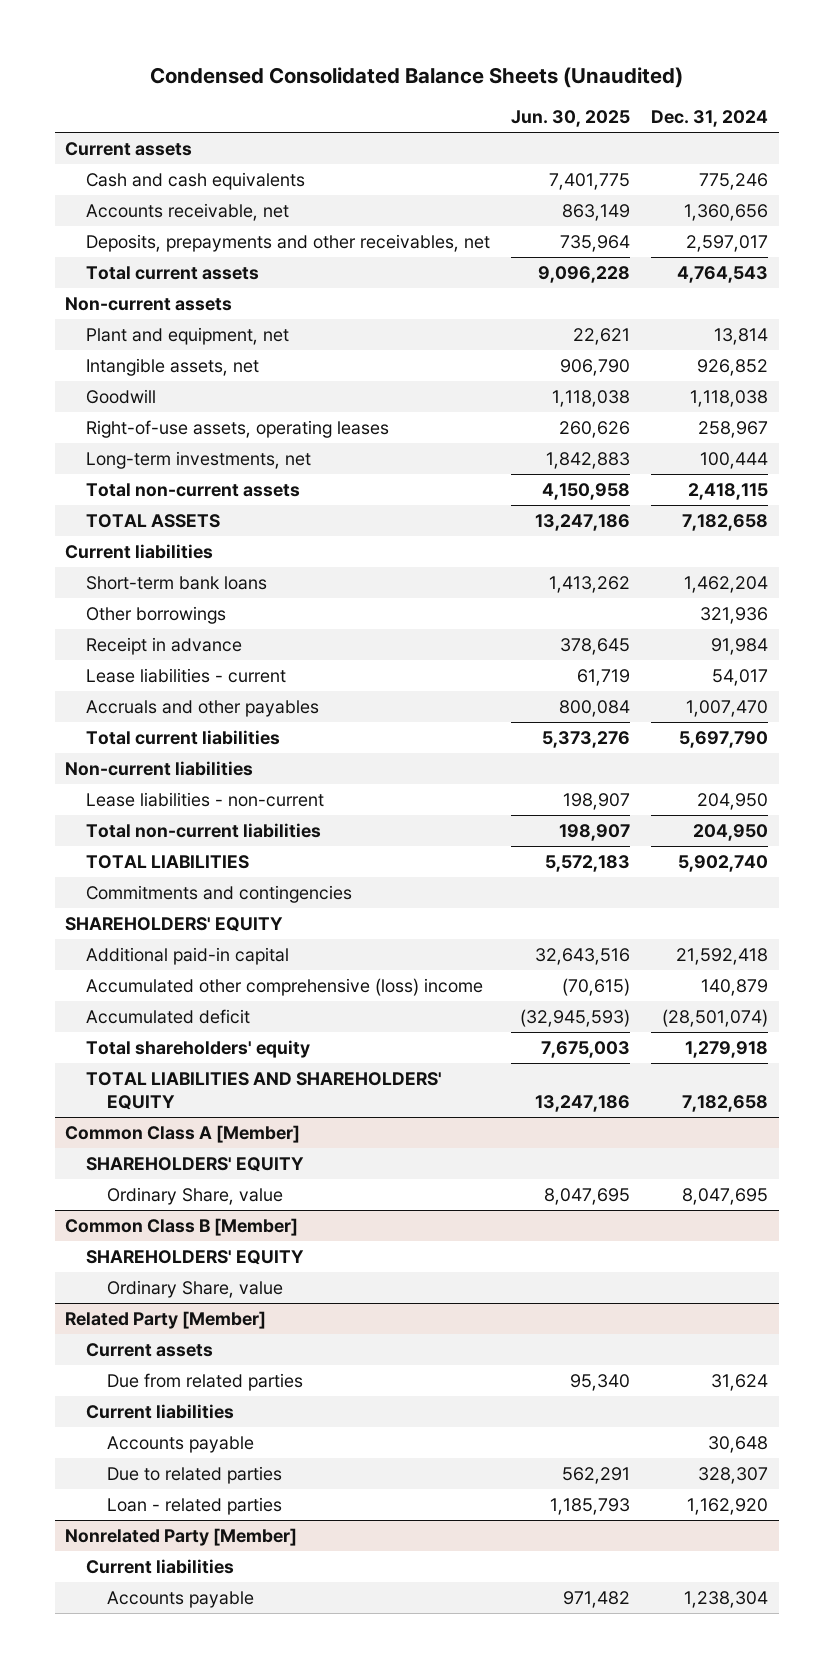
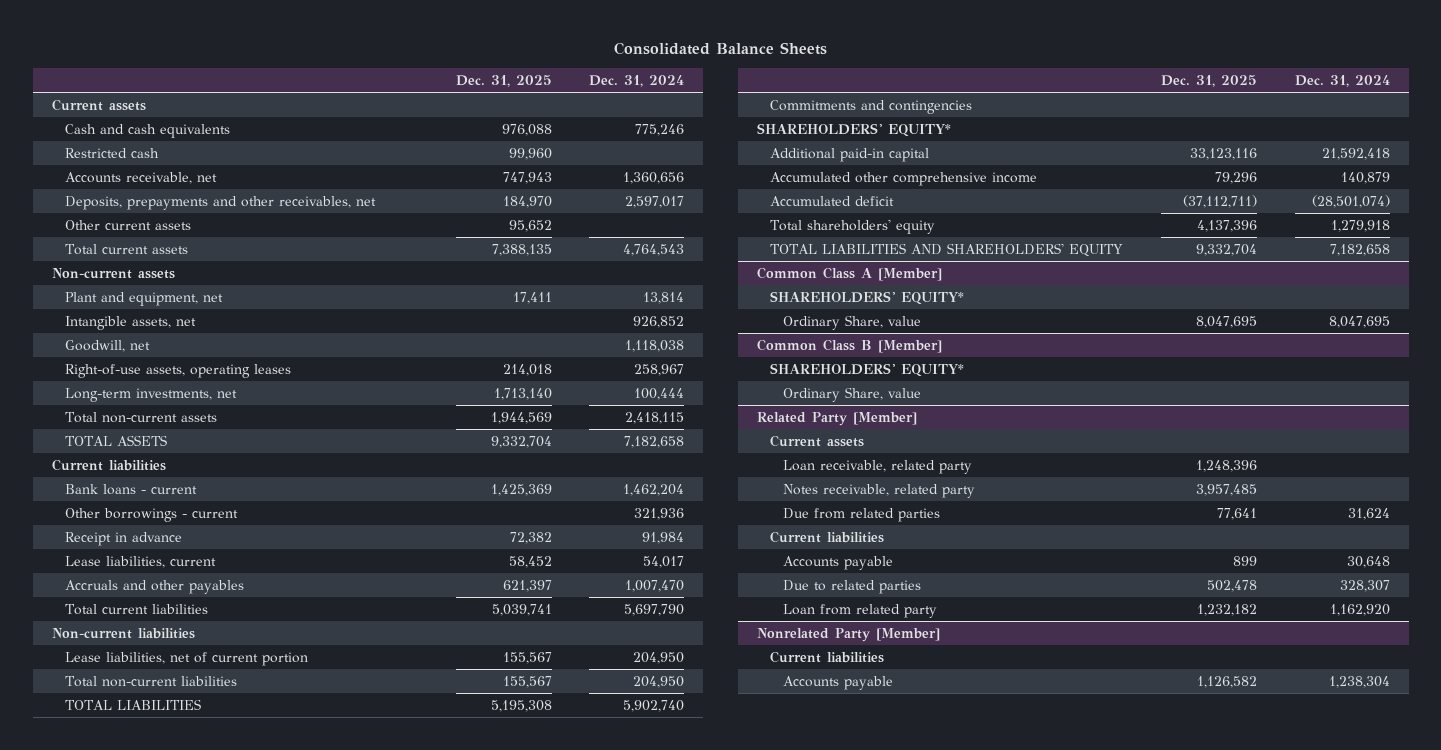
[149,66,683,88] Condensed Consolidated Balance Sheets (Unaudited) -> [613,42,827,56] Consolidated Balance Sheets
[511,110,631,128] Jun. 30, 2025 -> none
none -> [455,75,552,88] Dec. 31, 2025
none -> [64,147,159,158] Restricted cash
none -> [64,219,191,230] Other current assets
[86,389,157,405] Goodwill -> [64,339,150,352] Goodwill, net
[86,576,268,591] Short-term bank loans -> [64,483,197,495] Bank loans - current
[86,606,227,625] Other borrowings -> [64,507,238,522] Other borrowings - current
[86,668,287,684] Lease liabilities - current -> [64,555,216,568] Lease liabilities, current
[86,792,325,808] Lease liabilities - non-current -> [64,651,308,666] Lease liabilities, net of current portion
[65,917,284,933] SHAREHOLDERS' EQUITY -> [757,122,952,137] SHAREHOLDERS' EQUITY*
[86,978,484,997] Accumulated other comprehensive (loss) income -> [770,171,1038,186] Accumulated other comprehensive income
[86,1157,305,1173] SHAREHOLDERS' EQUITY -> [770,290,965,305] SHAREHOLDERS' EQUITY*
[86,1250,305,1266] SHAREHOLDERS' EQUITY -> [770,362,965,377] SHAREHOLDERS' EQUITY*
none -> [783,459,973,474] Loan receivable, related party
none -> [783,483,976,498] Notes receivable, related party
[106,1497,282,1516] Loan - related parties -> [783,603,938,618] Loan from related party

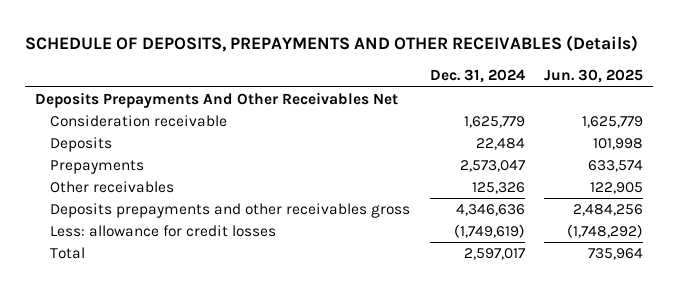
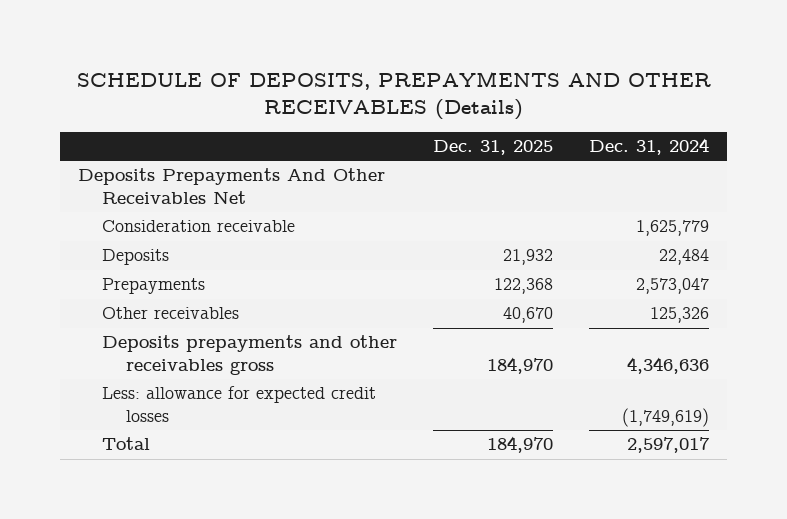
[544,69,644,84] Jun. 30, 2025 -> none
none -> [433,140,554,156] Dec. 31, 2025
[50,224,277,237] Less: allowance for credit losses -> [102,386,377,422] Less: allowance for expected credit losses

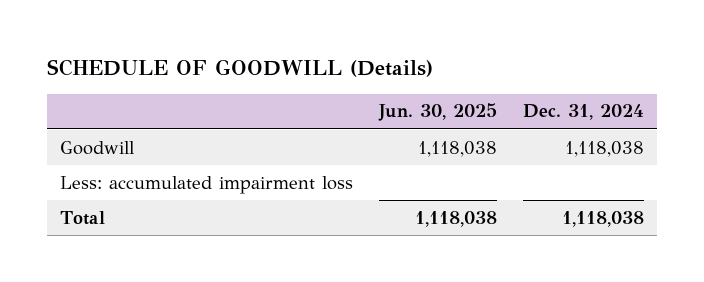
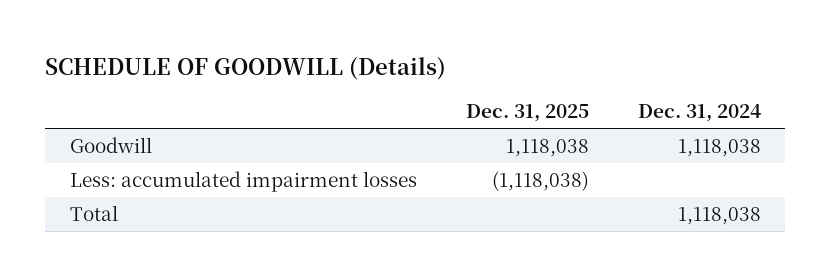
[378,103,498,122] Jun. 30, 2025 -> none
none -> [465,104,589,123] Dec. 31, 2025
[60,175,354,194] Less: accumulated impairment loss -> [69,171,417,193] Less: accumulated impairment losses

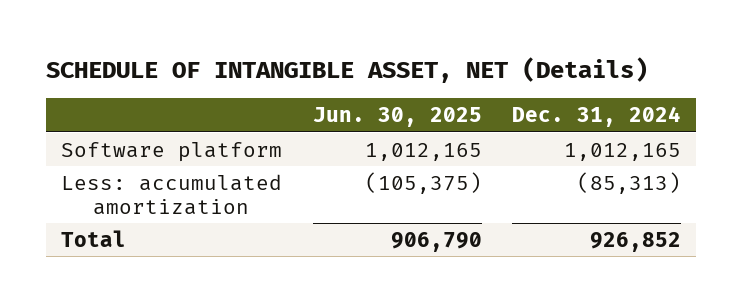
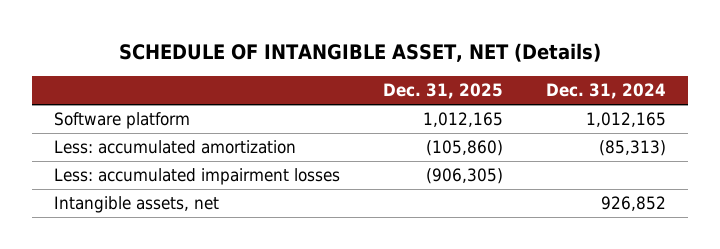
[312,106,482,127] Jun. 30, 2025 -> none
none -> [382,83,503,100] Dec. 31, 2025
none -> [53,168,340,186] Less: accumulated impairment losses
[61,229,127,247] Total -> [53,196,219,214] Intangible assets, net

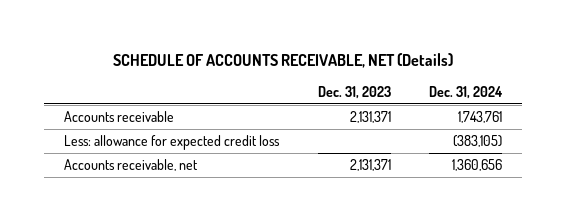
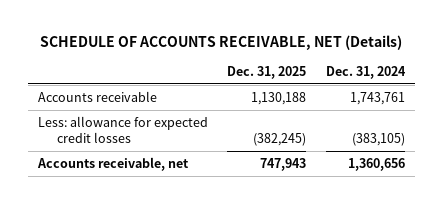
[317,85,391,99] Dec. 31, 2023 -> none
none -> [227,65,307,79] Dec. 31, 2025
[63,135,280,151] Less: allowance for expected credit loss -> [37,115,208,143] Less: allowance for expected credit losses

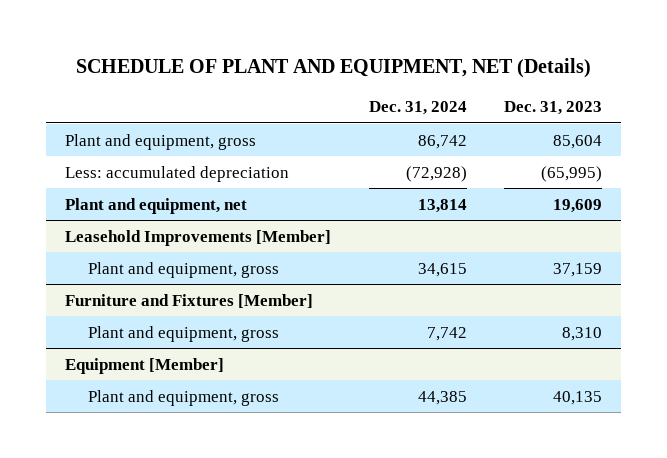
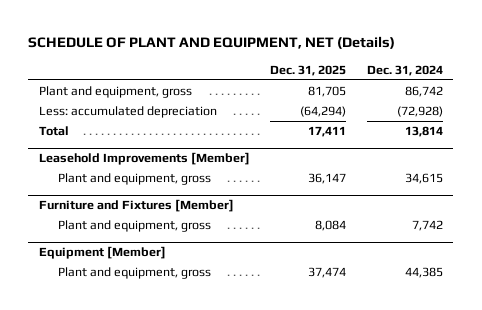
[504,101,603,116] Dec. 31, 2023 -> none
none -> [270,64,347,76] Dec. 31, 2025
[65,197,248,214] Plant and equipment, net -> [38,126,69,137] Total

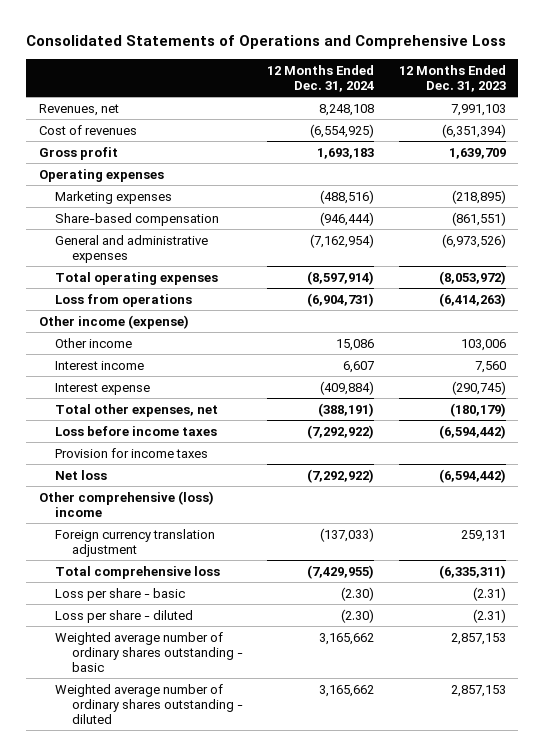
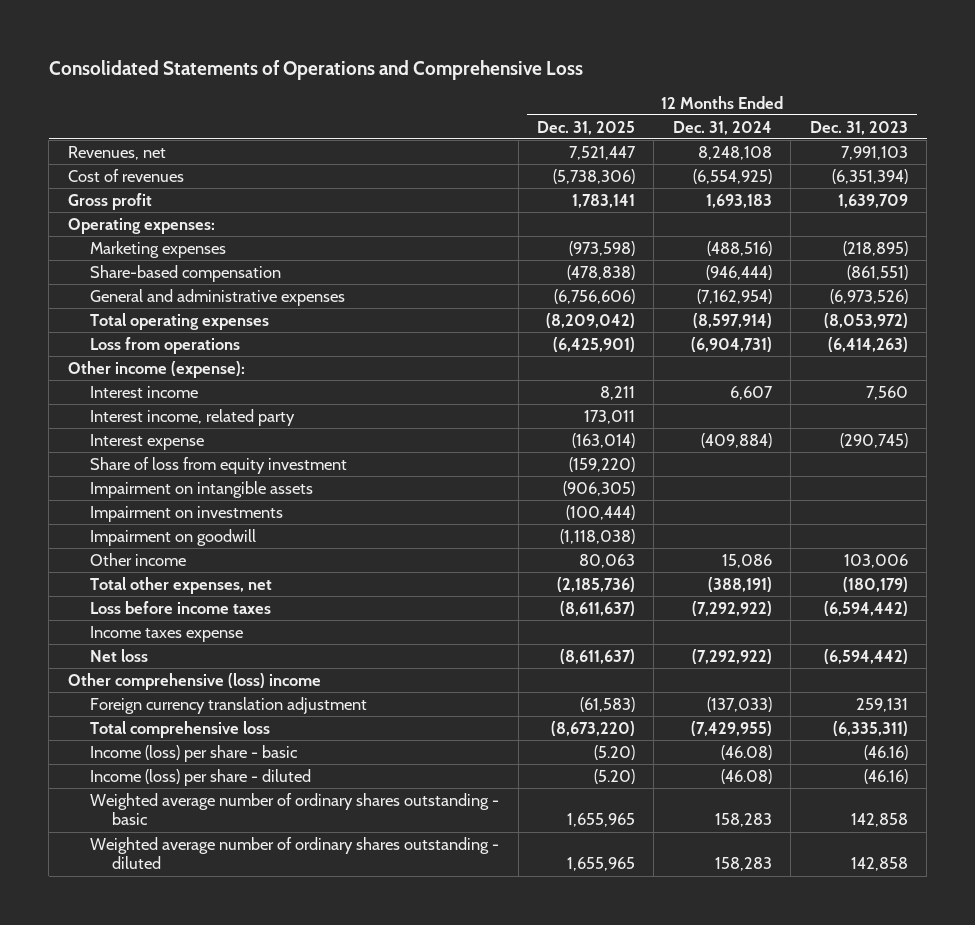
none -> [536,120,635,135] Dec. 31, 2025
[38,168,164,182] Operating expenses -> [67,217,215,234] Operating expenses:
[38,314,189,329] Other income (expense) -> [67,360,245,378] Other income (expense):
none -> [90,408,296,426] Interest income, related party
none -> [90,456,348,474] Share of loss from equity investment
none -> [90,480,314,498] Impairment on intangible assets
none -> [90,505,284,522] Impairment on investments
none -> [90,528,257,546] Impairment on goodwill
[55,337,133,348] Other income -> [90,552,187,566] Other income
[55,447,209,458] Provision for income taxes -> [90,625,244,642] Income taxes expense
[55,587,186,601] Loss per share - basic -> [90,744,299,762] Income (loss) per share - basic
[341,586,375,601] (2.30) -> [720,744,772,760] (46.08)
[472,586,506,601] (2.31) -> [863,744,908,760] (46.16)
[55,609,194,623] Loss per share - diluted -> [90,768,312,786] Income (loss) per share - diluted
[341,608,375,623] (2.30) -> [720,768,772,784] (46.08)
[472,608,506,623] (2.31) -> [863,768,908,784] (46.16)
[319,632,375,645] 3,165,662 -> [714,813,772,828] 158,283
[450,632,506,645] 2,857,153 -> [850,813,908,828] 142,858
[319,684,375,697] 3,165,662 -> [714,857,772,872] 158,283
[450,684,506,697] 2,857,153 -> [850,857,908,872] 142,858

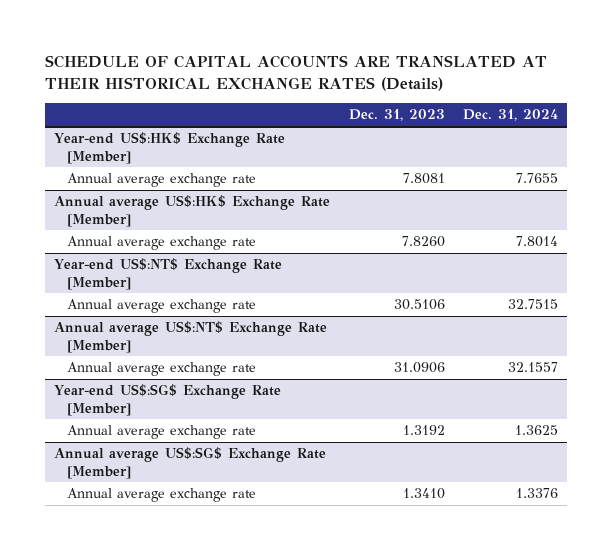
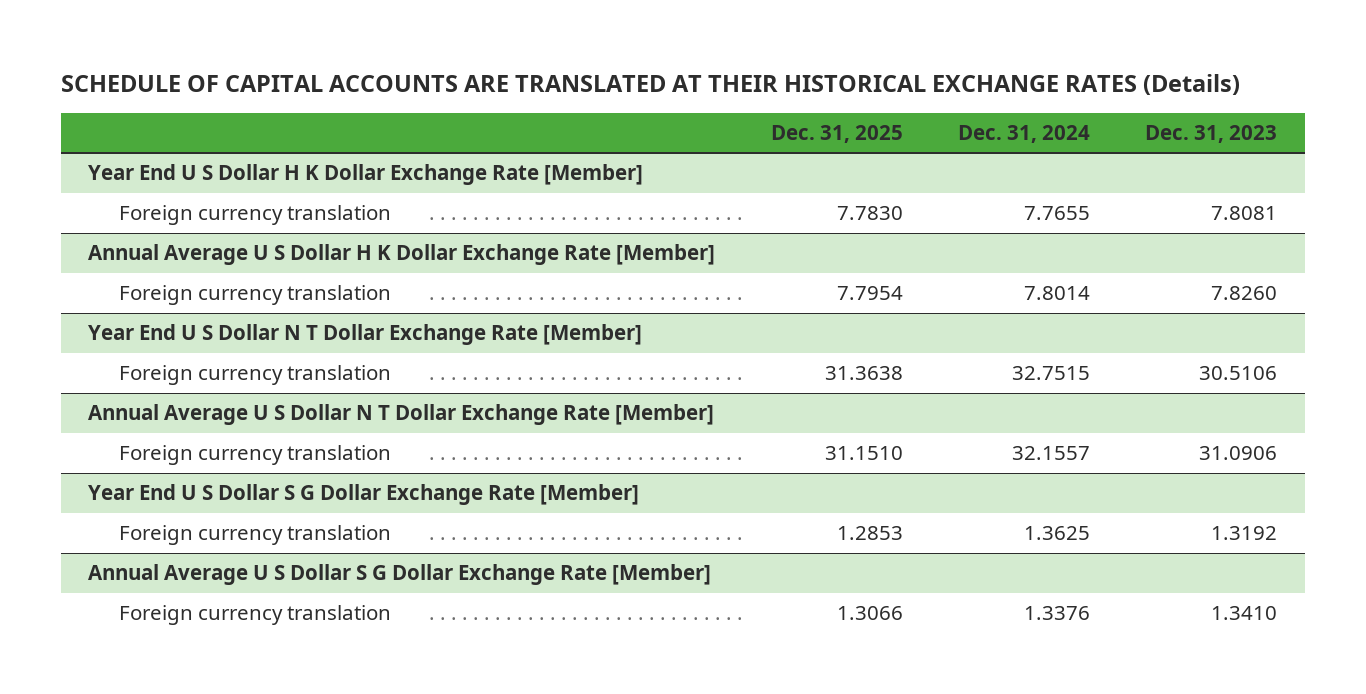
none -> [770,124,903,143] Dec. 31, 2025
[54,132,286,164] Year-end US$:HK$ Exchange Rate [Member] -> [88,164,644,186] Year End U S Dollar H K Dollar Exchange Rate [Member]
[66,173,256,188] Annual average exchange rate -> [118,205,391,226] Foreign currency translation
[54,195,331,227] Annual average US$:HK$ Exchange Rate [Member] -> [88,244,716,266] Annual Average U S Dollar H K Dollar Exchange Rate [Member]
[66,236,256,251] Annual average exchange rate -> [118,285,391,306] Foreign currency translation
[54,258,283,290] Year-end US$:NT$ Exchange Rate [Member] -> [88,324,643,346] Year End U S Dollar N T Dollar Exchange Rate [Member]
[66,299,256,314] Annual average exchange rate -> [118,365,391,386] Foreign currency translation
[54,321,328,353] Annual average US$:NT$ Exchange Rate [Member] -> [88,404,715,426] Annual Average U S Dollar N T Dollar Exchange Rate [Member]
[66,362,256,377] Annual average exchange rate -> [118,445,391,466] Foreign currency translation
[54,384,282,416] Year-end US$:SG$ Exchange Rate [Member] -> [88,484,640,506] Year End U S Dollar S G Dollar Exchange Rate [Member]
[66,425,256,440] Annual average exchange rate -> [118,525,391,546] Foreign currency translation
[54,447,327,479] Annual average US$:SG$ Exchange Rate [Member] -> [88,564,712,586] Annual Average U S Dollar S G Dollar Exchange Rate [Member]
[66,488,256,503] Annual average exchange rate -> [118,605,391,626] Foreign currency translation

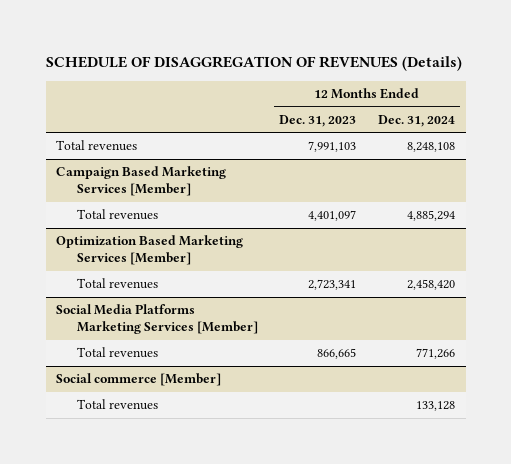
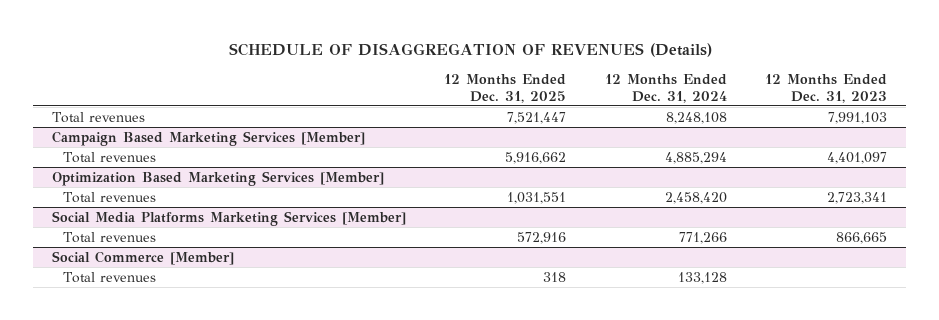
none -> [444,73,567,103] 12 Months Ended Dec. 31, 2025
[56,373,222,387] Social commerce [Member] -> [52,251,235,266] Social Commerce [Member]

